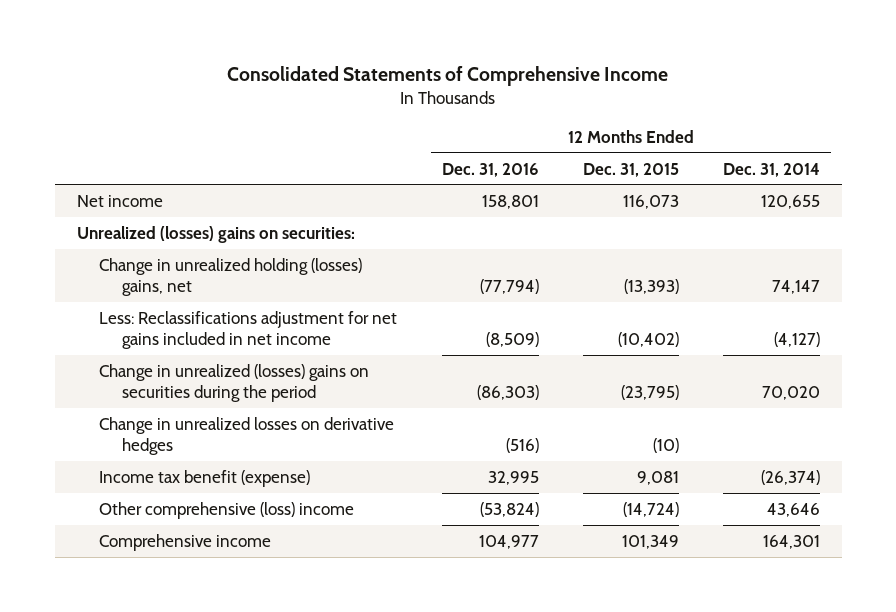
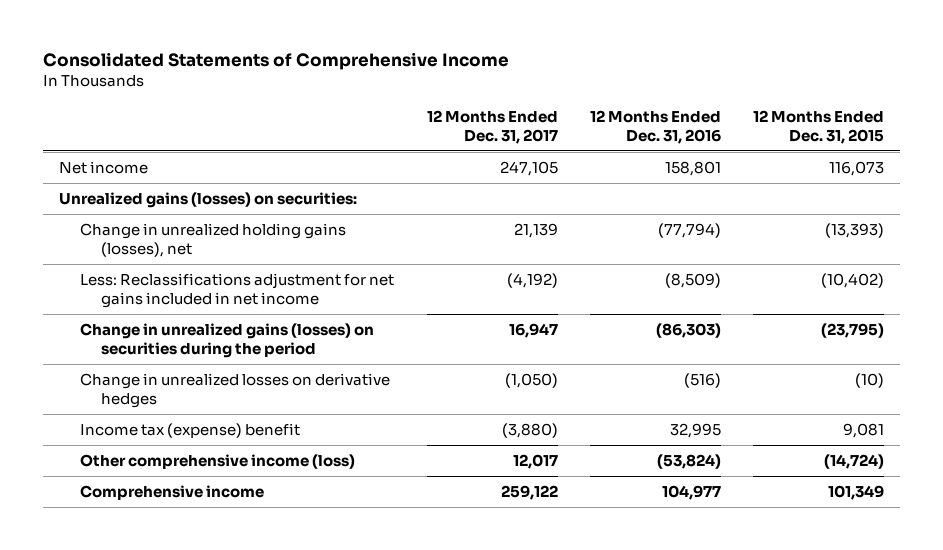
[722,162,820,177] Dec. 31, 2014 -> none
none -> [426,109,558,144] 12 Months Ended Dec. 31, 2017
[76,225,355,243] Unrealized (losses) gains on securities: -> [59,191,358,208] Unrealized gains (losses) on securities:
[99,257,363,297] Change in unrealized holding (losses) gains, net -> [80,222,347,257] Change in unrealized holding gains (losses), net
[99,363,370,403] Change in unrealized (losses) gains on securities during the period -> [80,322,375,358] Change in unrealized gains (losses) on securities during the period
[99,469,311,487] Income tax benefit (expense) -> [80,422,301,438] Income tax (expense) benefit
[99,501,355,519] Other comprehensive (loss) income -> [80,453,356,469] Other comprehensive income (loss)

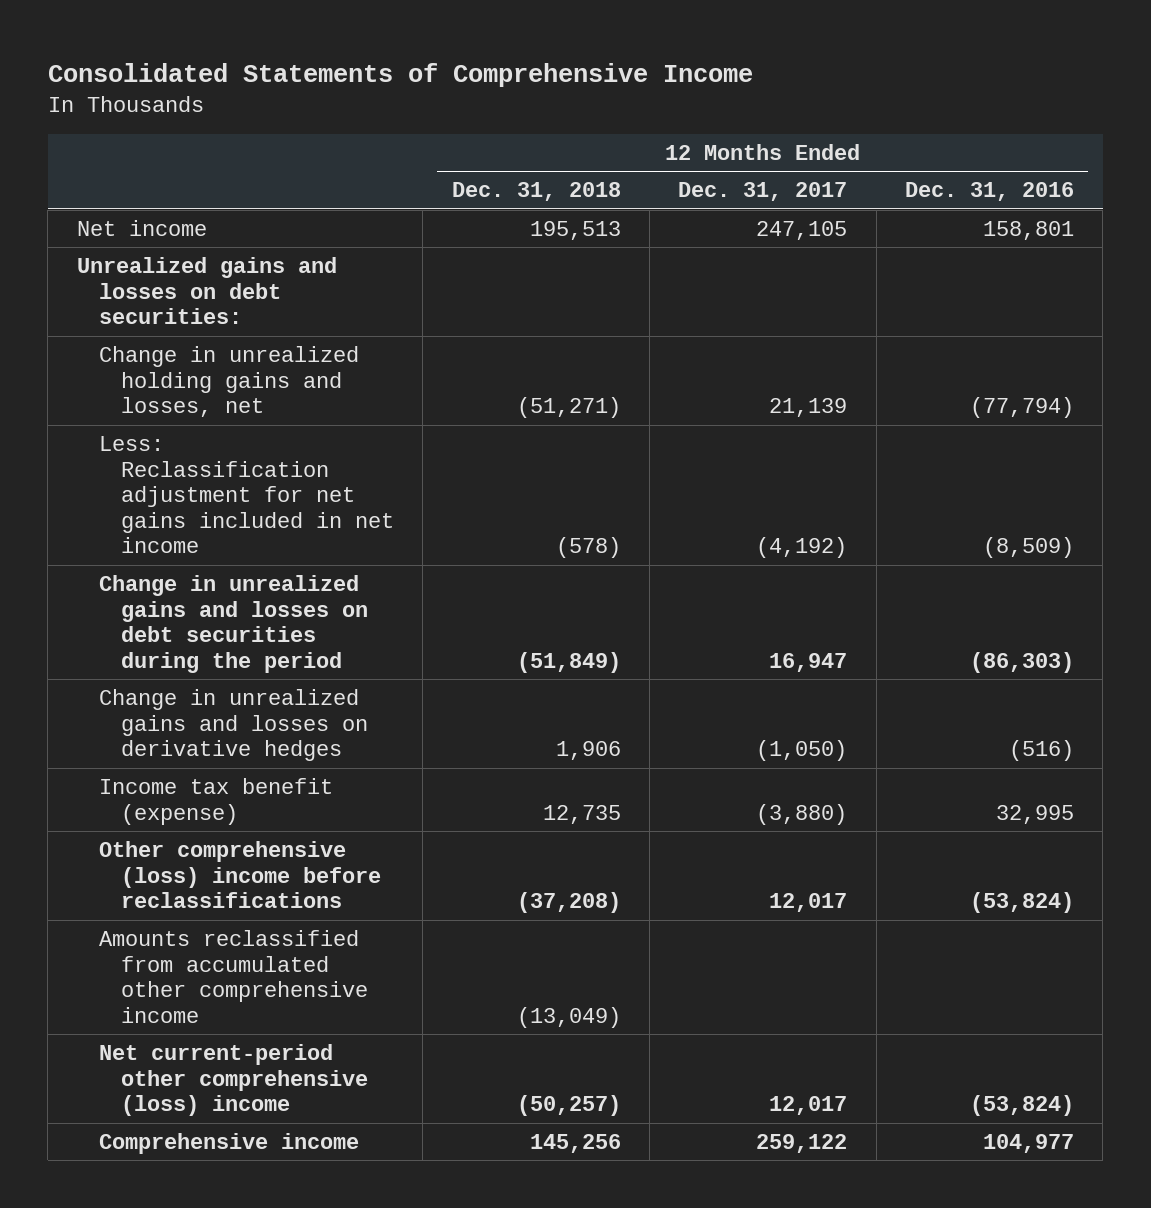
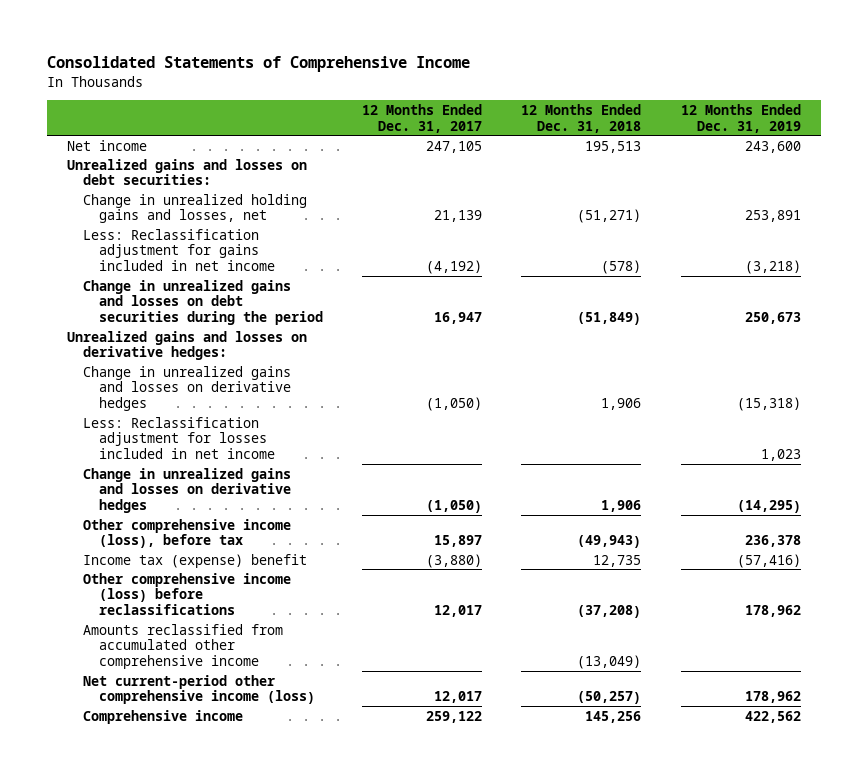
[905,182,1075,202] Dec. 31, 2016 -> none
none -> [680,103,801,133] 12 Months Ended Dec. 31, 2019
[98,435,395,554] Less: Reclassification adjustment for net gains included in net income -> [82,228,275,272] Less: Reclassification adjustment for gains included in net income
none -> [66,330,307,361] Unrealized gains and losses on derivative hedges:
none -> [82,416,275,460] Less: Reclassification adjustment for losses included in net income
none -> [82,467,291,514] Change in unrealized gains and losses on derivative hedges
none -> [82,518,291,549] Other comprehensive income (loss), before tax
[98,777,333,825] Income tax benefit (expense) -> [82,553,307,568] Income tax (expense) benefit
[98,840,382,909] Other comprehensive (loss) income before reclassifications -> [82,572,291,616] Other comprehensive income (loss) before reclassifications
[98,1043,369,1117] Net current-period other comprehensive (loss) income -> [82,674,315,705] Net current-period other comprehensive income (loss)

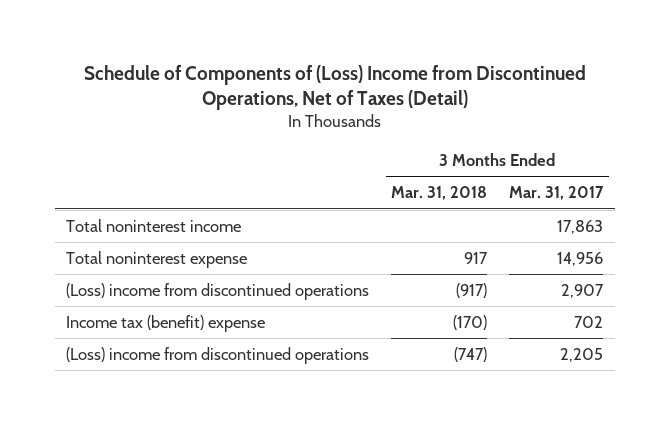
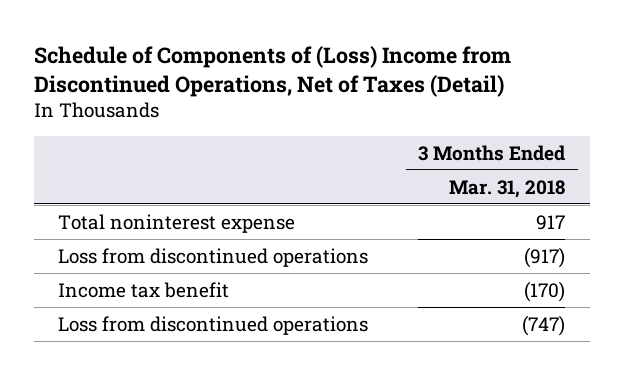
[509,186,605,201] Mar. 31, 2017 -> none
[65,218,241,232] Total noninterest income -> none
[65,282,369,300] (Loss) income from discontinued operations -> [58,247,369,267] Loss from discontinued operations
[65,314,265,332] Income tax (benefit) expense -> [58,281,230,298] Income tax benefit
[65,346,369,364] (Loss) income from discontinued operations -> [58,315,369,335] Loss from discontinued operations

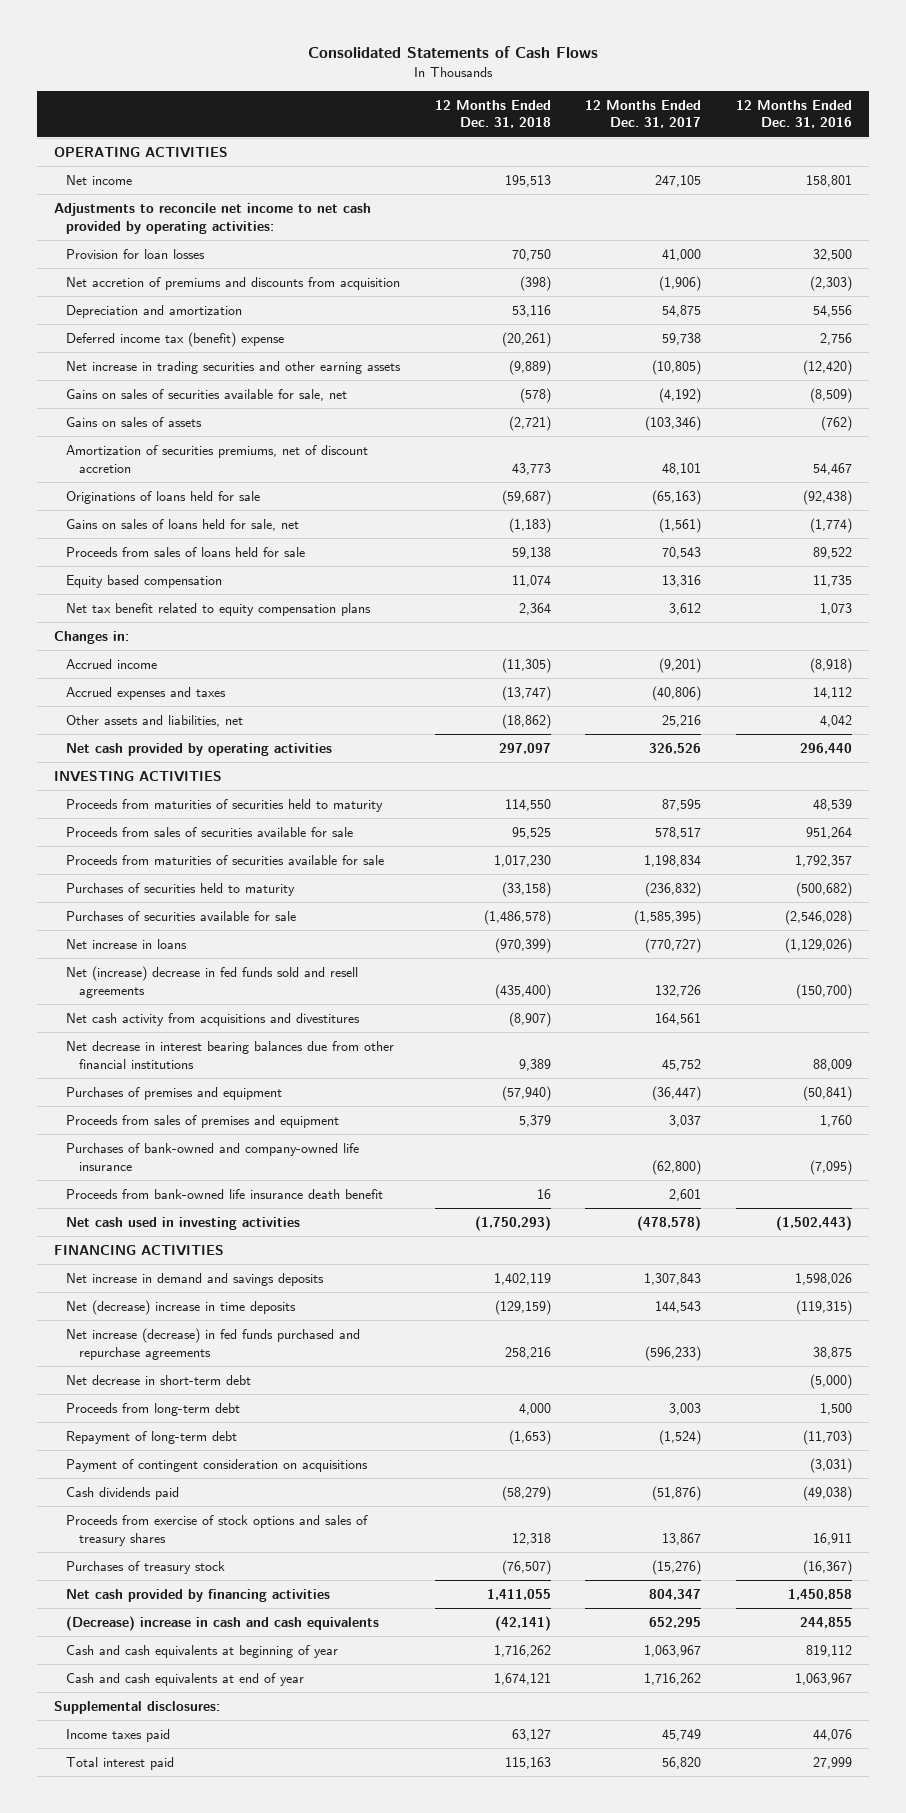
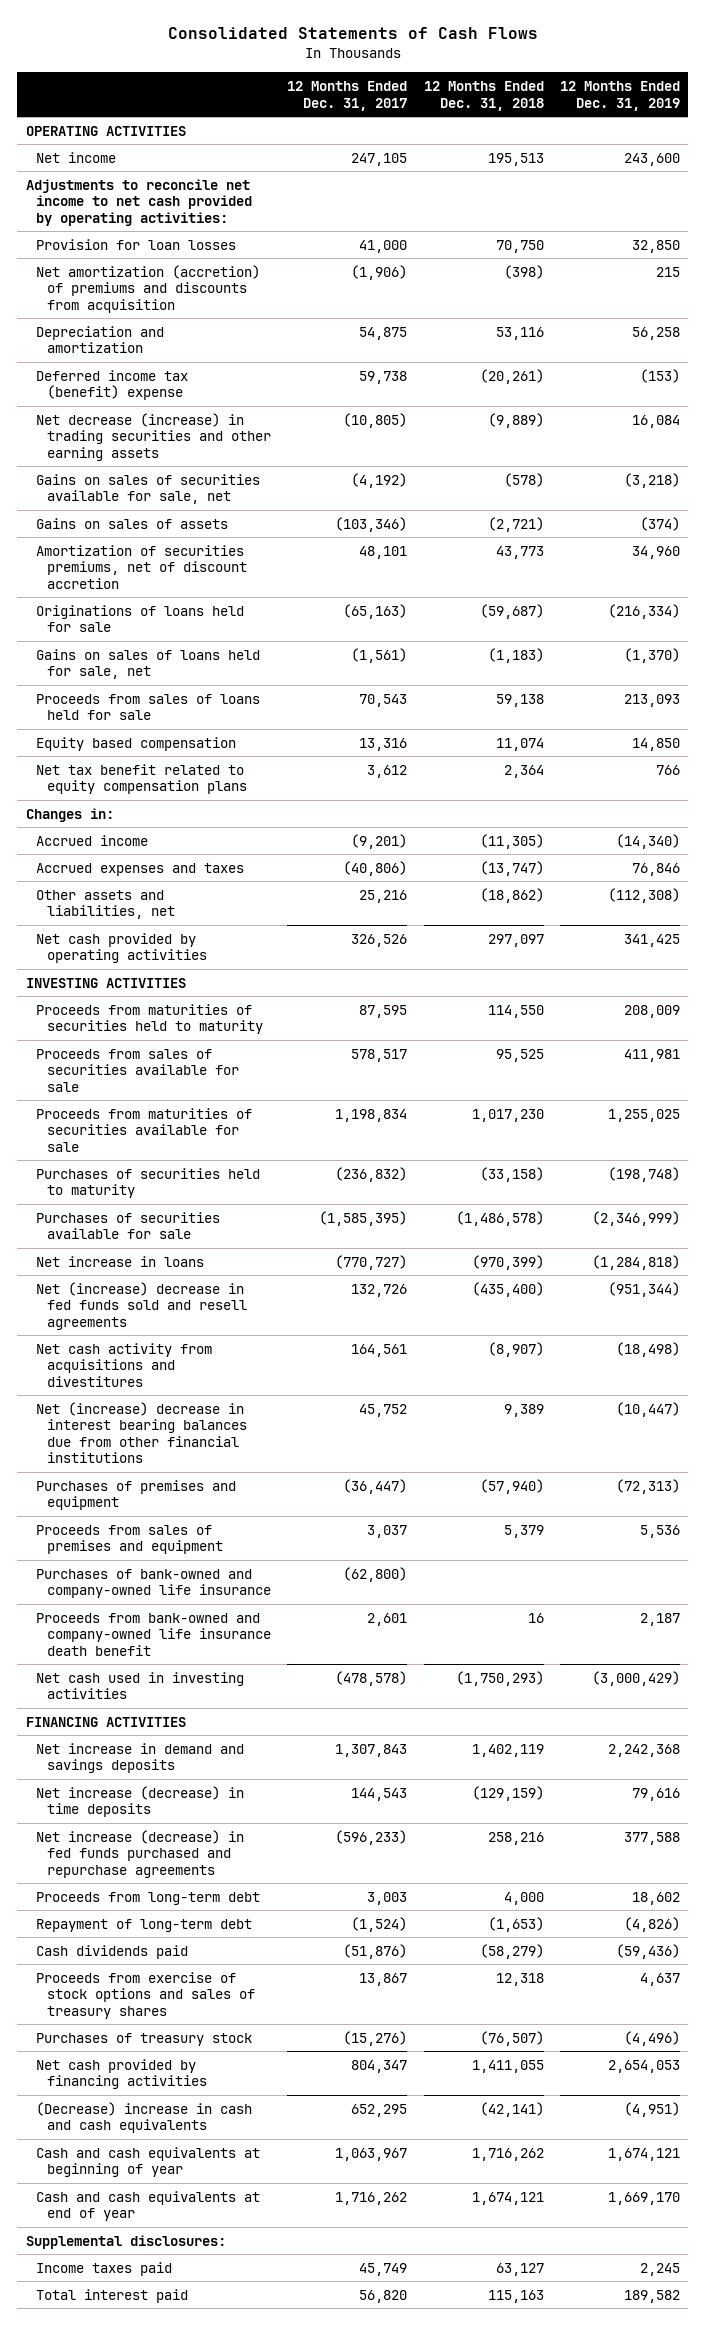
[736,99,853,129] 12 Months Ended Dec. 31, 2016 -> none
none -> [559,81,680,111] 12 Months Ended Dec. 31, 2019
[66,276,401,290] Net accretion of premiums and discounts from acquisition -> [36,264,261,313] Net amortization (accretion) of premiums and discounts from acquisition
[66,360,402,374] Net increase in trading securities and other earning assets -> [36,412,271,461] Net decrease (increase) in trading securities and other earning assets
[66,1040,395,1069] Net decrease in interest bearing balances due from other financial institutions -> [36,1401,247,1464] Net (increase) decrease in interest bearing balances due from other financial institutions
[66,1188,384,1199] Proceeds from bank-owned life insurance death benefit -> [36,1612,271,1656] Proceeds from bank-owned and company-owned life insurance death benefit
[66,1299,297,1315] Net (decrease) increase in time deposits -> [36,1785,245,1818] Net increase (decrease) in time deposits
[66,1374,252,1385] Net decrease in short-term debt -> none
[66,1458,369,1472] Payment of contingent consideration on acquisitions -> none

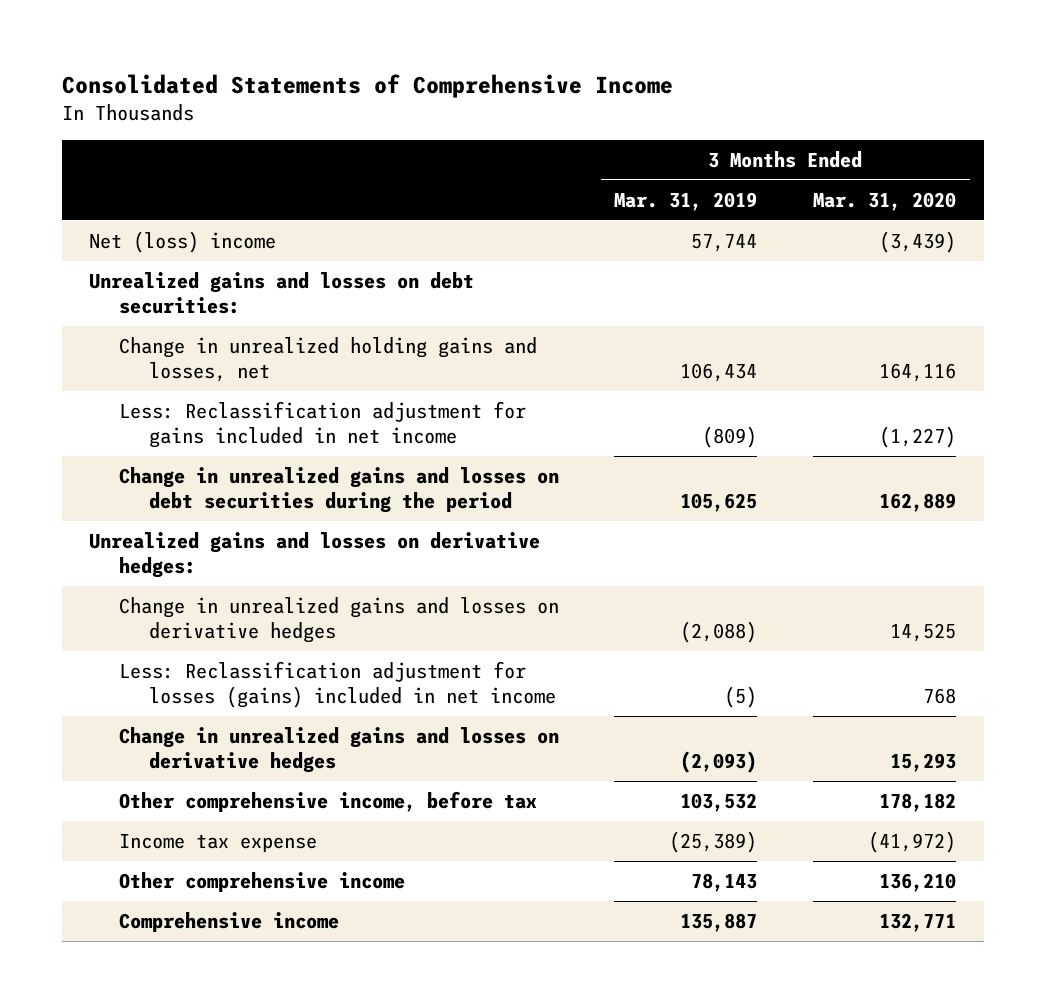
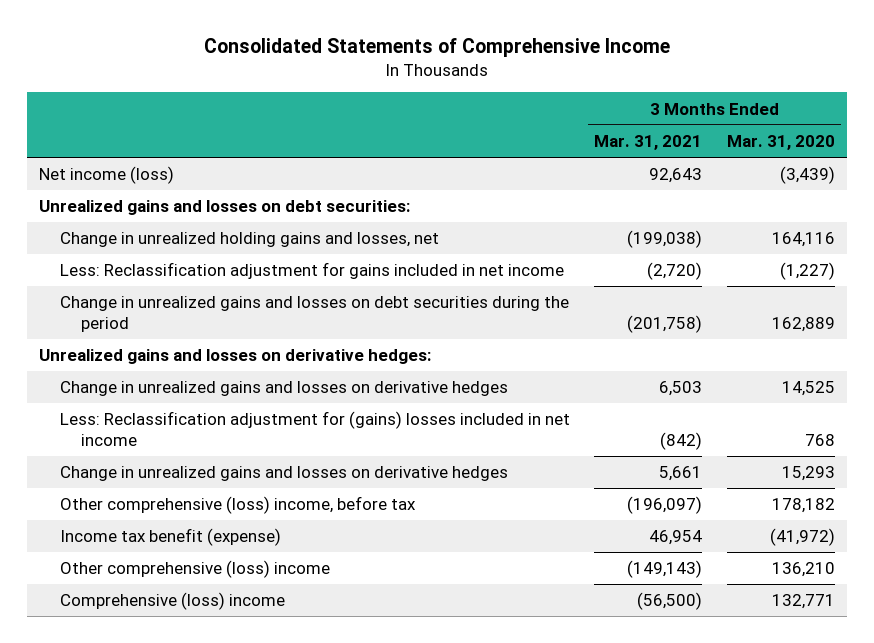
[614,191,758,211] Mar. 31, 2019 -> none
none -> [594,134,703,150] Mar. 31, 2021
[89,230,277,253] Net (loss) income -> [38,166,174,185] Net income (loss)
[118,660,556,709] Less: Reclassification adjustment for losses (gains) included in net income -> [59,411,570,446] Less: Reclassification adjustment for (gains) losses included in net income
[118,790,537,812] Other comprehensive income, before tax -> [59,496,416,515] Other comprehensive (loss) income, before tax
[118,833,317,852] Income tax expense -> [59,528,281,547] Income tax benefit (expense)
[118,871,405,892] Other comprehensive income -> [59,560,330,579] Other comprehensive (loss) income
[118,911,339,932] Comprehensive income -> [59,592,285,611] Comprehensive (loss) income

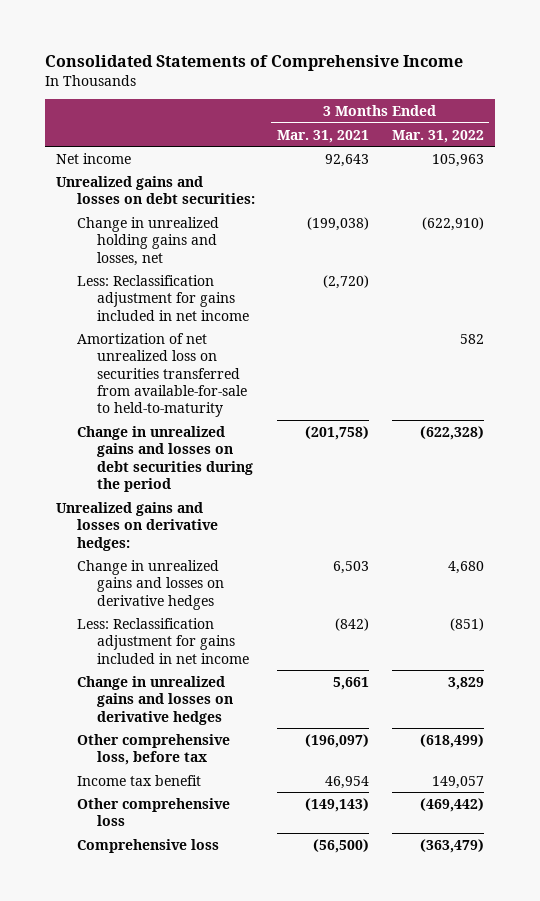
[726,134,835,150] Mar. 31, 2020 -> none
none -> [391,129,484,143] Mar. 31, 2022
[38,166,174,185] Net income (loss) -> [56,152,132,164] Net income
none -> [76,332,248,418] Amortization of net unrealized loss on securities transferred from available-for-sale to held-to-maturity
[59,411,570,446] Less: Reclassification adjustment for (gains) losses included in net income -> [76,617,250,664] Less: Reclassification adjustment for gains included in net income
[59,496,416,515] Other comprehensive (loss) income, before tax -> [76,733,230,766] Other comprehensive loss, before tax
[59,528,281,547] Income tax benefit (expense) -> [76,774,201,786] Income tax benefit
[59,560,330,579] Other comprehensive (loss) income -> [76,797,230,827] Other comprehensive loss
[59,592,285,611] Comprehensive (loss) income -> [76,838,219,853] Comprehensive loss

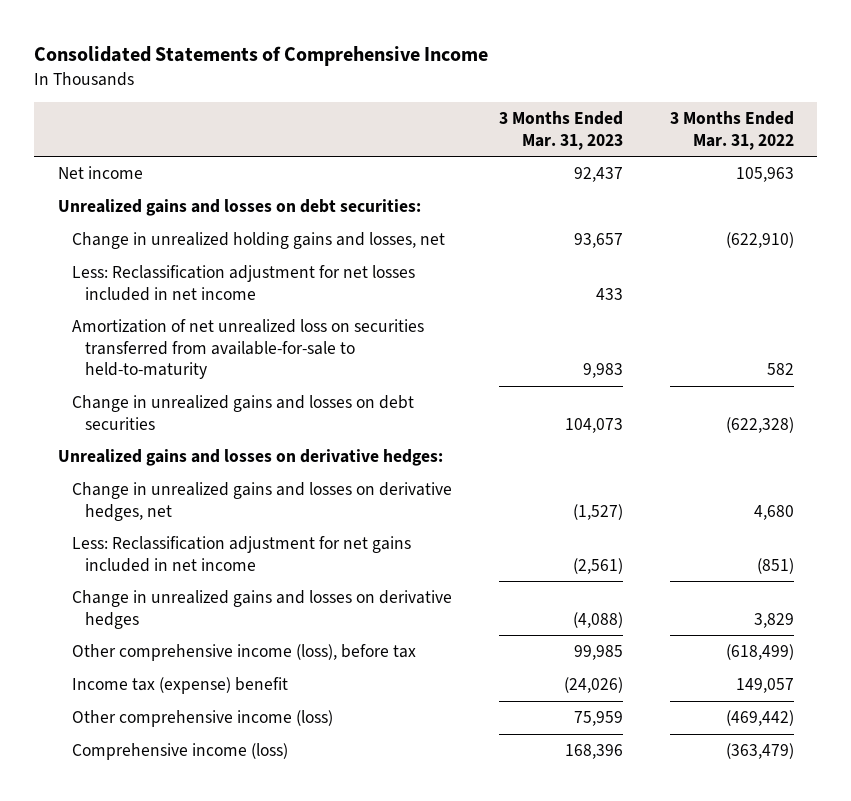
[277,129,370,143] Mar. 31, 2021 -> none
none -> [498,111,623,150] 3 Months Ended Mar. 31, 2023
[76,274,250,321] Less: Reclassification adjustment for gains included in net income -> [71,265,415,301] Less: Reclassification adjustment for net losses included in net income
[76,425,254,492] Change in unrealized gains and losses on debt securities during the period -> [71,395,414,430] Change in unrealized gains and losses on debt securities
[76,559,225,610] Change in unrealized gains and losses on derivative hedges -> [71,482,452,521] Change in unrealized gains and losses on derivative hedges, net
[76,617,250,664] Less: Reclassification adjustment for gains included in net income -> [71,536,411,572] Less: Reclassification adjustment for net gains included in net income
[76,733,230,766] Other comprehensive loss, before tax -> [71,644,416,662] Other comprehensive income (loss), before tax
[76,774,201,786] Income tax benefit -> [71,677,288,695] Income tax (expense) benefit
[76,797,230,827] Other comprehensive loss -> [71,710,333,728] Other comprehensive income (loss)
[76,838,219,853] Comprehensive loss -> [71,743,288,761] Comprehensive income (loss)

